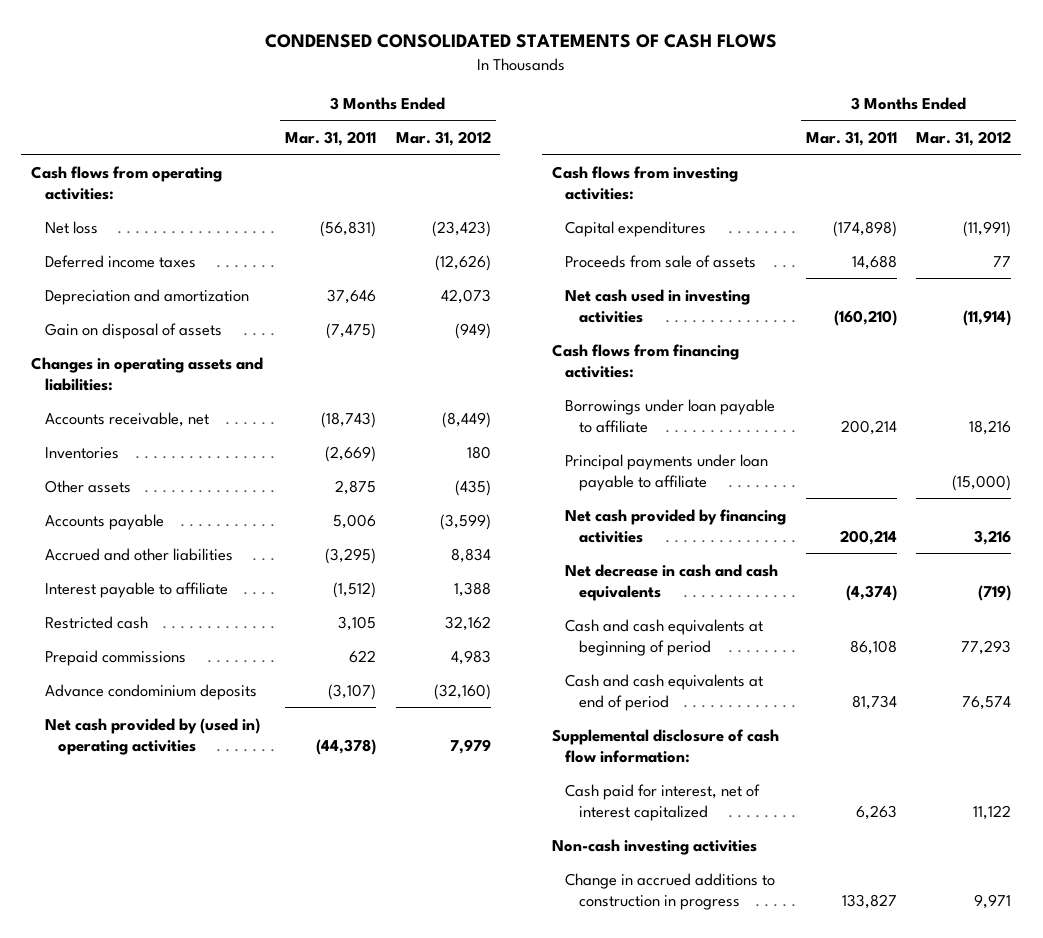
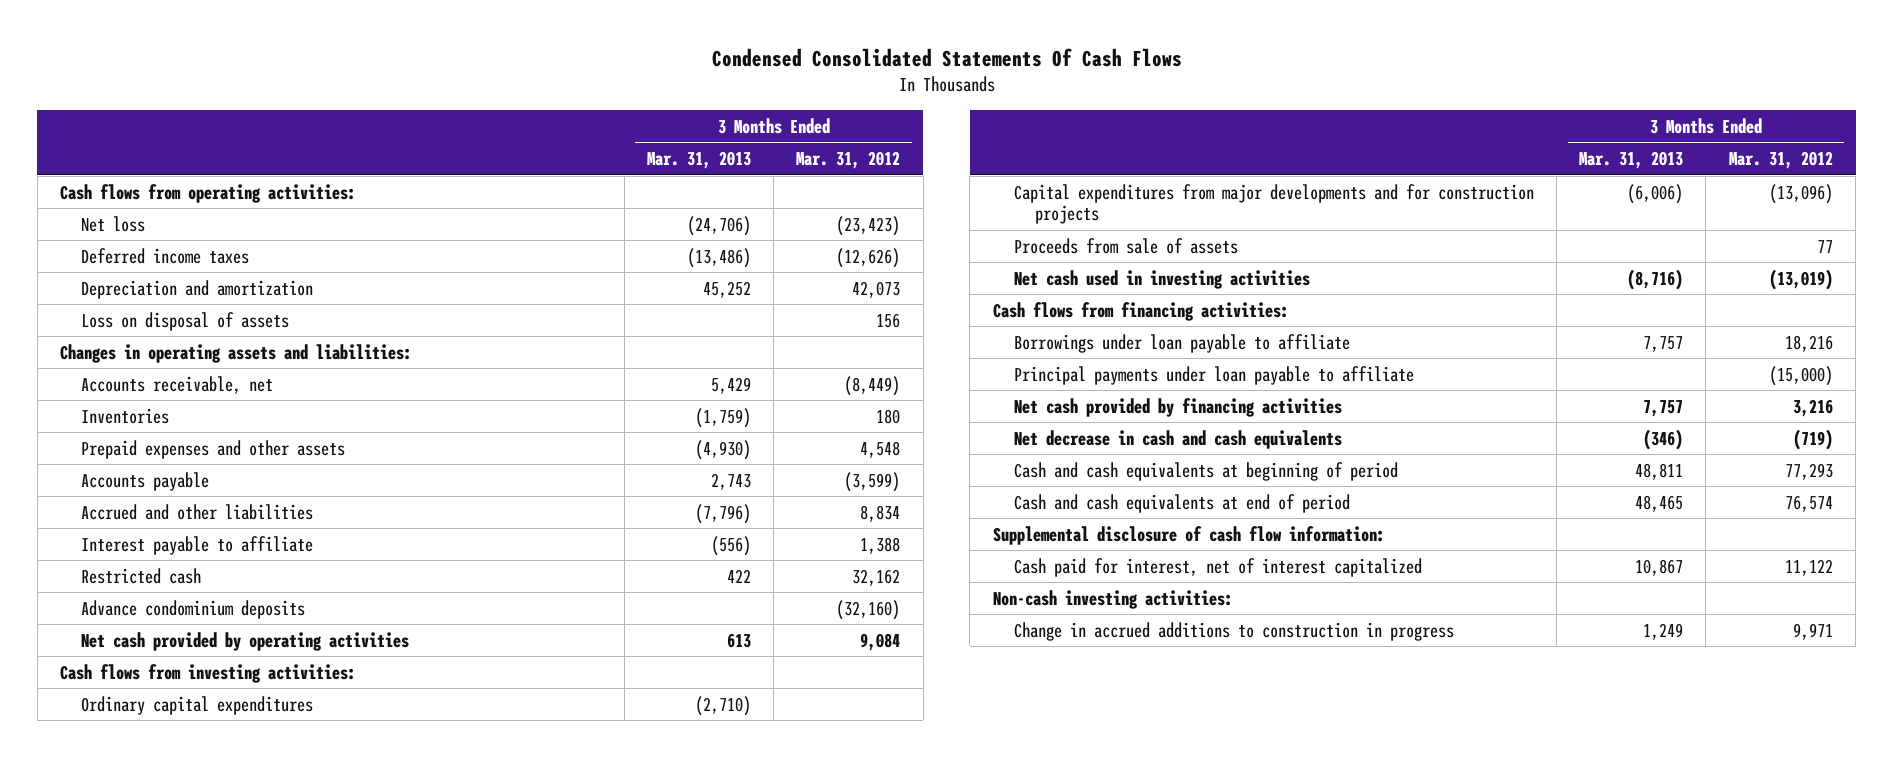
[265,34,778,49] CONDENSED CONSOLIDATED STATEMENTS OF CASH FLOWS -> [711,48,1182,68] Condensed Consolidated Statements Of Cash Flows
[285,130,377,146] Mar. 31, 2011 -> none
none -> [646,151,751,170] Mar. 31, 2013
[44,322,222,339] Gain on disposal of assets -> [81,311,290,331] Loss on disposal of assets
[454,322,491,339] (949) -> [876,312,901,328] 156
[44,479,131,493] Other assets -> none
none -> [81,439,346,459] Prepaid expenses and other assets
[44,649,186,666] Prepaid commissions -> none
[44,717,260,755] Net cash provided by (used in) operating activities -> [81,631,410,651] Net cash provided by operating activities
[449,738,491,754] 7,979 -> [860,632,901,651] 9,084
none -> [81,695,314,715] Ordinary capital expenditures
[565,220,707,237] Capital expenditures -> [1013,183,1534,225] Capital expenditures from major developments and for construction projects
[963,220,1012,237] (11,991) -> [1768,183,1833,204] (13,096)
[963,309,1012,326] (11,914) -> [1768,268,1833,290] (13,019)
[551,838,757,855] Non-cash investing activities -> [992,589,1233,609] Non-cash investing activities:

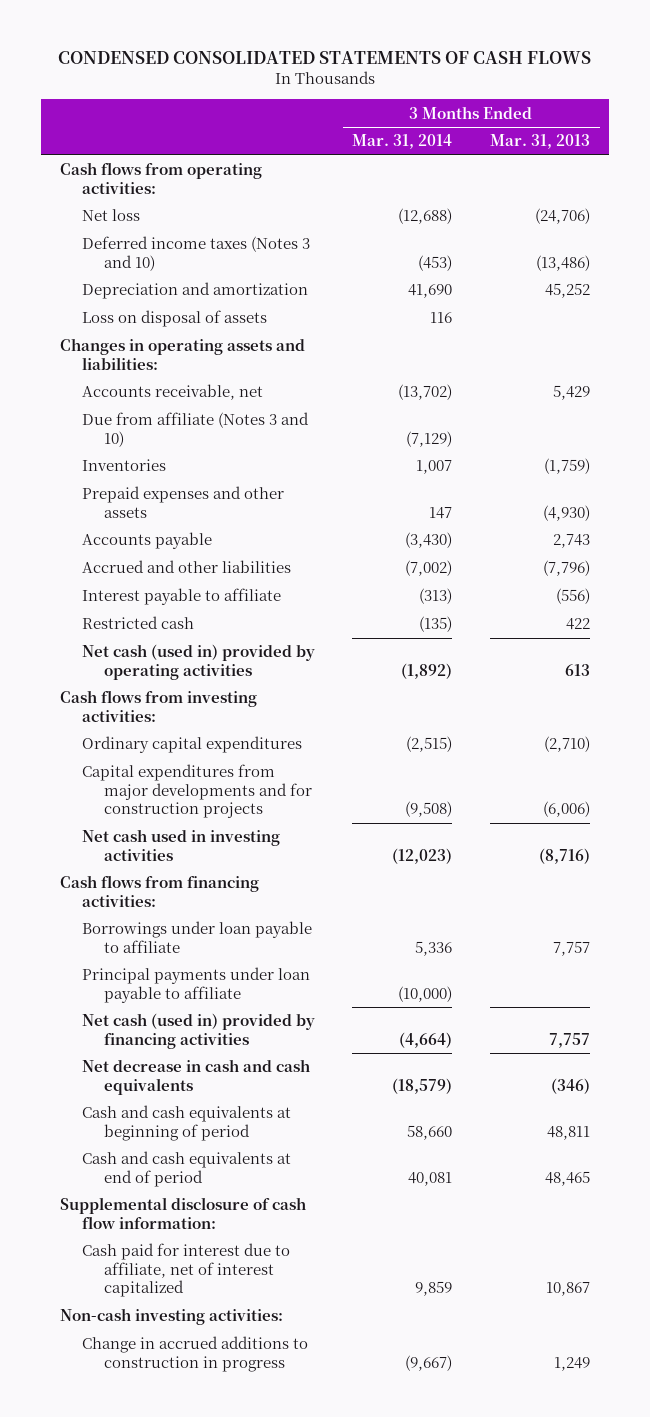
[711,48,1182,68] Condensed Consolidated Statements Of Cash Flows -> [58,51,592,65] CONDENSED CONSOLIDATED STATEMENTS OF CASH FLOWS
[796,151,901,170] Mar. 31, 2012 -> none
none -> [352,134,453,150] Mar. 31, 2014
[81,247,250,264] Deferred income taxes -> [81,236,310,271] Deferred income taxes (Notes 3 and 10)
none -> [81,412,309,447] Due from affiliate (Notes 3 and 10)
[81,599,306,619] Advance condominium deposits -> none
[81,631,410,651] Net cash provided by operating activities -> [81,644,315,680] Net cash (used in) provided by operating activities
[1013,237,1238,254] Proceeds from sale of assets -> none
[1013,397,1342,417] Net cash provided by financing activities -> [81,1013,315,1049] Net cash (used in) provided by financing activities
[1013,557,1422,577] Cash paid for interest, net of interest capitalized -> [81,1243,290,1298] Cash paid for interest due to affiliate, net of interest capitalized

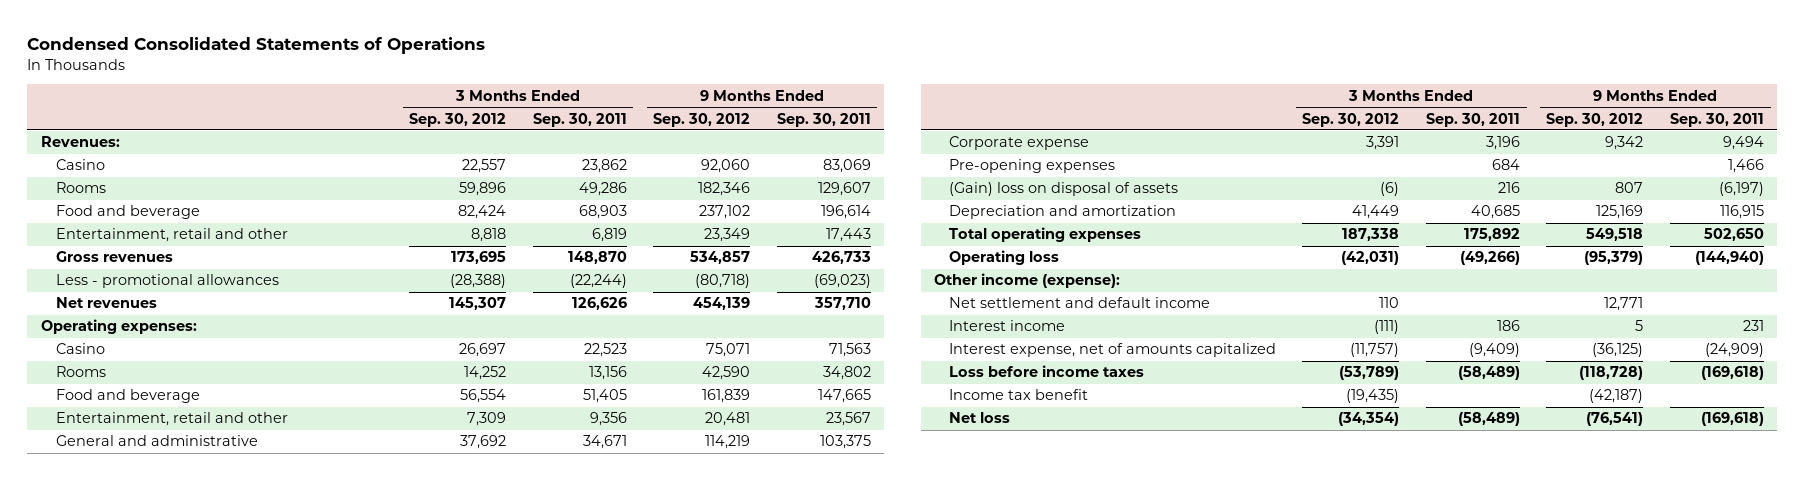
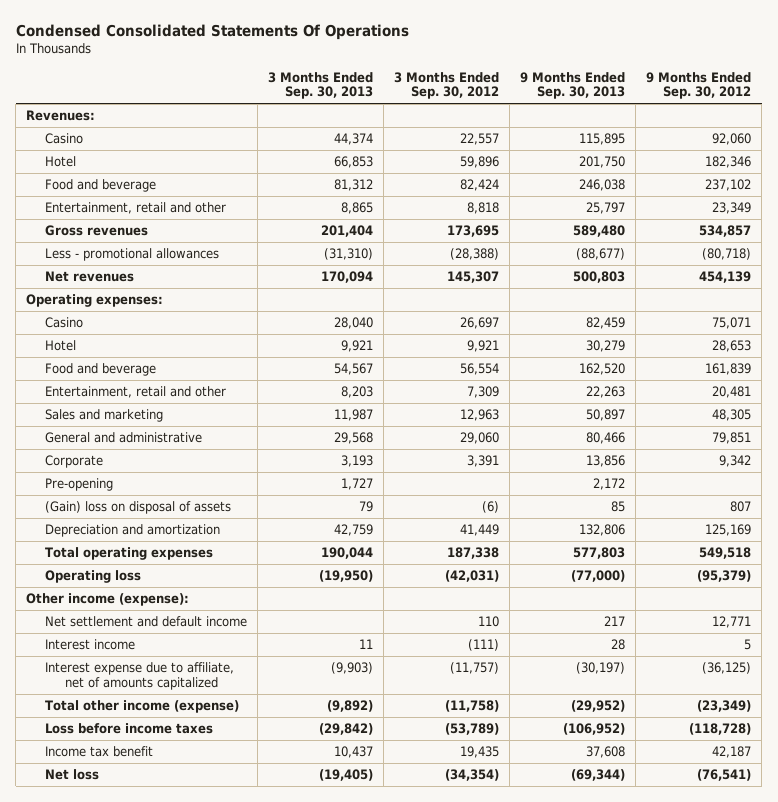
[27,37,486,55] Condensed Consolidated Statements of Operations -> [15,23,409,40] Condensed Consolidated Statements Of Operations
[532,112,627,127] Sep. 30, 2011 -> none
[776,112,871,127] Sep. 30, 2011 -> none
none -> [268,71,374,100] 3 Months Ended Sep. 30, 2013
none -> [520,71,626,100] 9 Months Ended Sep. 30, 2013
[55,182,106,194] Rooms -> [45,155,77,167] Hotel
[55,366,106,378] Rooms -> none
none -> [45,339,77,351] Hotel
none -> [45,408,164,422] Sales and marketing
[460,435,507,450] 37,692 -> [460,431,500,444] 29,060
[705,435,751,450] 114,219 -> [712,431,752,444] 79,851
[948,136,1089,151] Corporate expense -> [45,454,104,468] Corporate
[948,159,1115,174] Pre-opening expenses -> [45,477,114,491] Pre-opening
[948,343,1276,358] Interest expense, net of amounts capitalized -> [45,661,235,690] Interest expense due to affiliate, net of amounts capitalized
none -> [45,699,240,713] Total other income (expense)
[1346,389,1400,404] (19,435) -> [460,745,500,758] 19,435
[1589,389,1644,404] (42,187) -> [712,745,752,758] 42,187

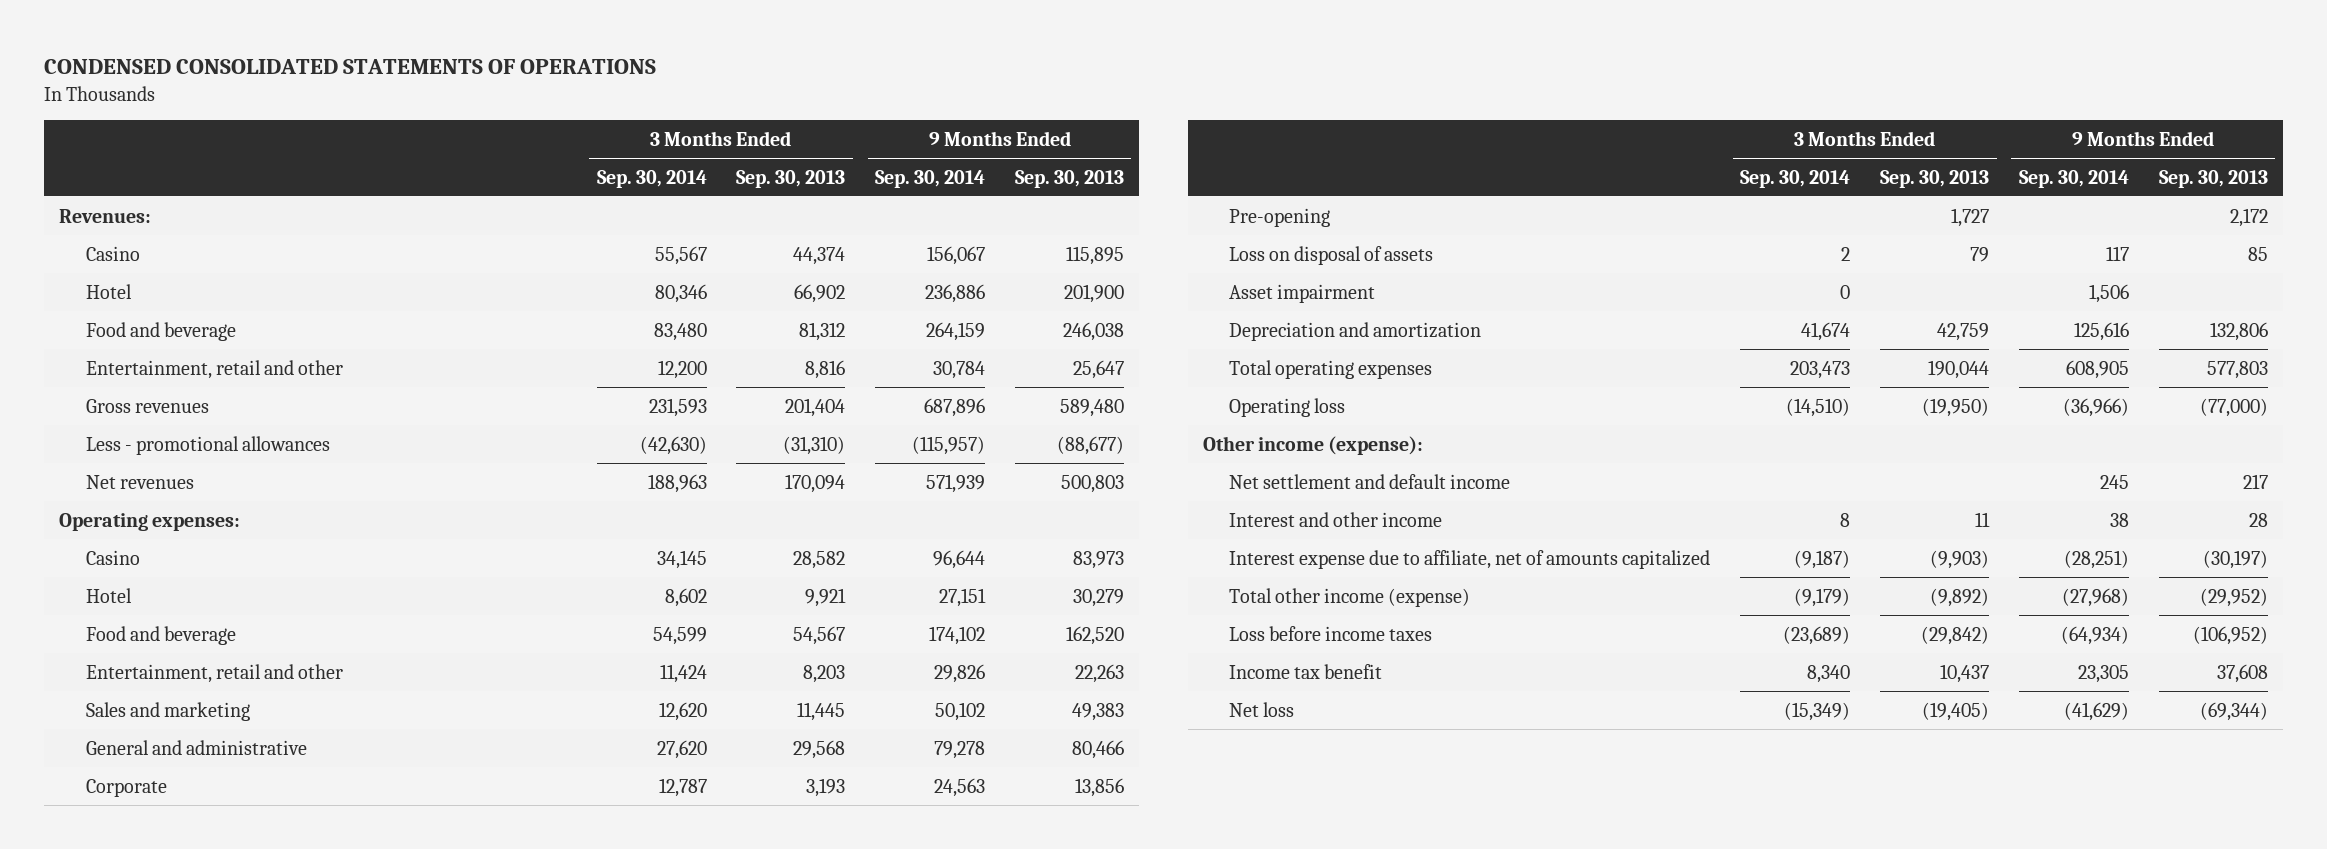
[15,23,409,40] Condensed Consolidated Statements Of Operations -> [43,59,656,75] CONDENSED CONSOLIDATED STATEMENTS OF OPERATIONS
[394,71,500,100] 3 Months Ended Sep. 30, 2012 -> none
[646,71,752,100] 9 Months Ended Sep. 30, 2012 -> none
none -> [596,169,707,188] Sep. 30, 2014
none -> [875,169,986,188] Sep. 30, 2014
[334,155,374,168] 66,853 -> [794,283,846,303] 66,902
[579,155,626,168] 201,750 -> [1063,283,1124,303] 201,900
[341,201,374,214] 8,865 -> [805,359,846,379] 8,816
[586,201,626,214] 25,797 -> [1072,359,1124,379] 25,647
[334,316,374,329] 28,040 -> [793,550,846,569] 28,582
[586,316,626,329] 82,459 -> [1072,550,1124,569] 83,973
[334,408,374,421] 11,987 -> [797,701,846,721] 11,445
[586,408,626,421] 50,897 -> [1071,702,1124,721] 49,383
[45,500,232,514] (Gain) loss on disposal of assets -> [1229,245,1434,265] Loss on disposal of assets
none -> [1229,283,1376,303] Asset impairment
[45,638,136,650] Interest income -> [1229,511,1443,527] Interest and other income

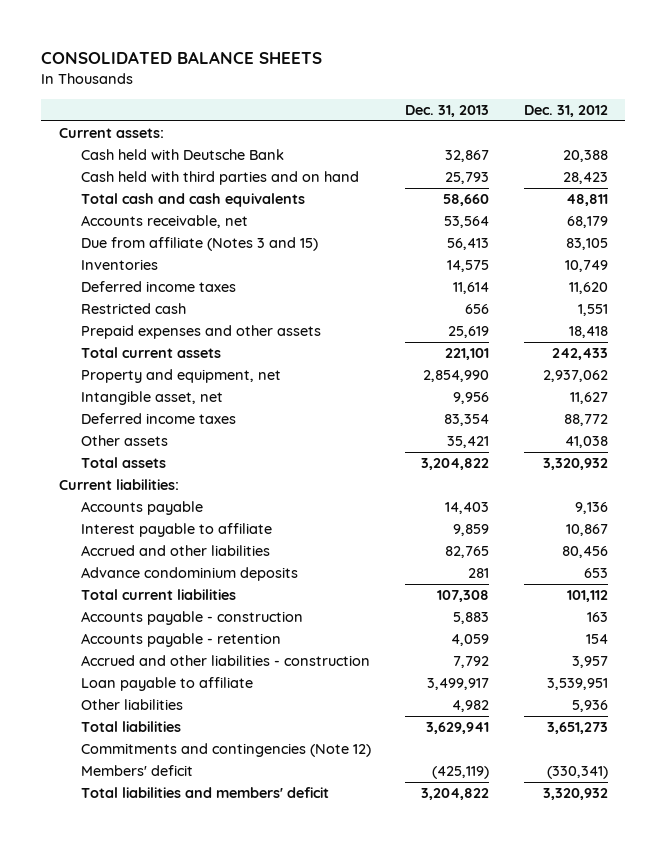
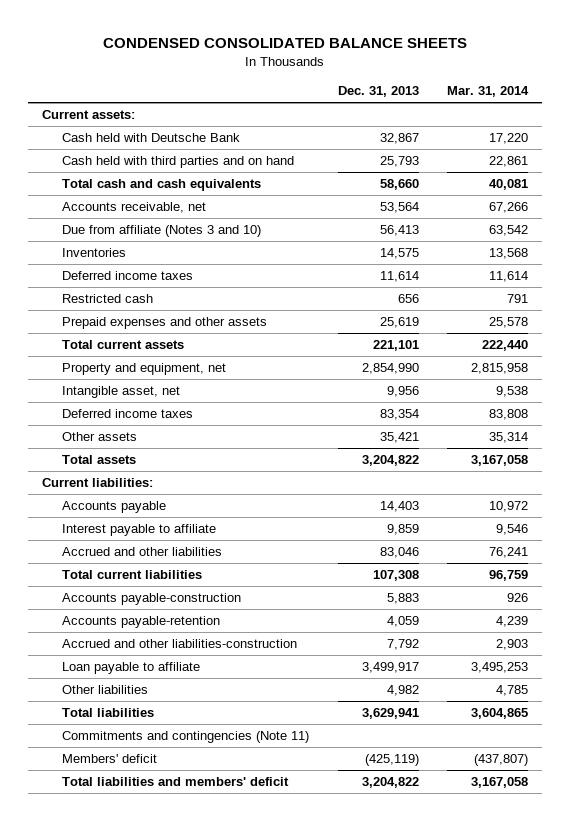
[41,51,323,65] CONSOLIDATED BALANCE SHEETS -> [103,38,468,49] CONDENSED CONSOLIDATED BALANCE SHEETS
[523,105,608,118] Dec. 31, 2012 -> none
none -> [447,86,530,98] Mar. 31, 2014
[80,237,318,252] Due from affiliate (Notes 3 and 15) -> [62,224,262,237] Due from affiliate (Notes 3 and 10)
[80,567,298,582] Advance condominium deposits -> none
[445,546,490,559] 82,765 -> [379,546,419,558] 83,046
[80,611,303,626] Accounts payable - construction -> [62,592,242,605] Accounts payable-construction
[80,633,281,648] Accounts payable - retention -> [62,615,221,628] Accounts payable-retention
[80,655,370,667] Accrued and other liabilities - construction -> [62,638,298,648] Accrued and other liabilities-construction
[80,743,371,758] Commitments and contingencies (Note 12) -> [62,730,310,743] Commitments and contingencies (Note 11)

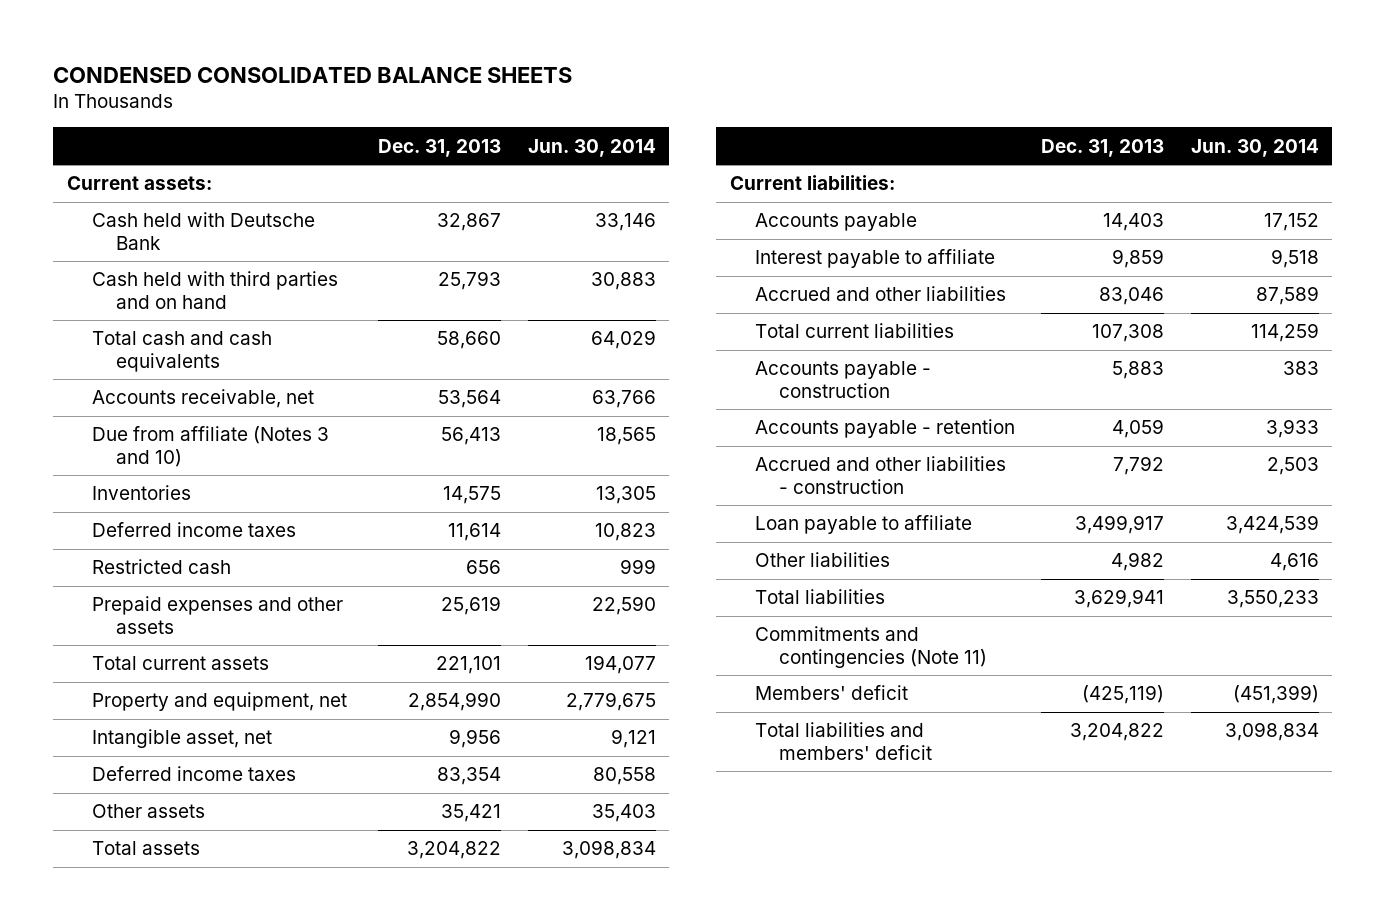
[447,86,530,98] Mar. 31, 2014 -> none
none -> [527,138,656,157] Jun. 30, 2014
[62,592,242,605] Accounts payable-construction -> [754,361,931,398] Accounts payable - construction
[62,615,221,628] Accounts payable-retention -> [754,419,1015,439] Accounts payable - retention
[62,638,298,648] Accrued and other liabilities-construction -> [754,456,1006,494] Accrued and other liabilities - construction

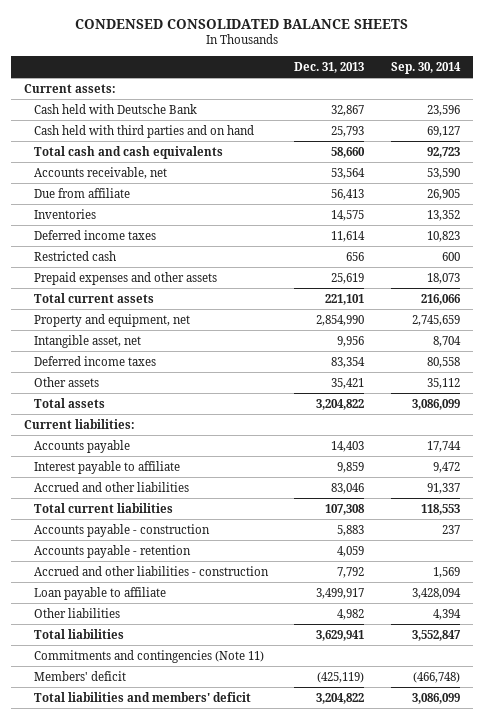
[527,138,656,157] Jun. 30, 2014 -> none
none -> [390,62,461,75] Sep. 30, 2014
[91,426,329,467] Due from affiliate (Notes 3 and 10) -> [33,187,130,198] Due from affiliate

